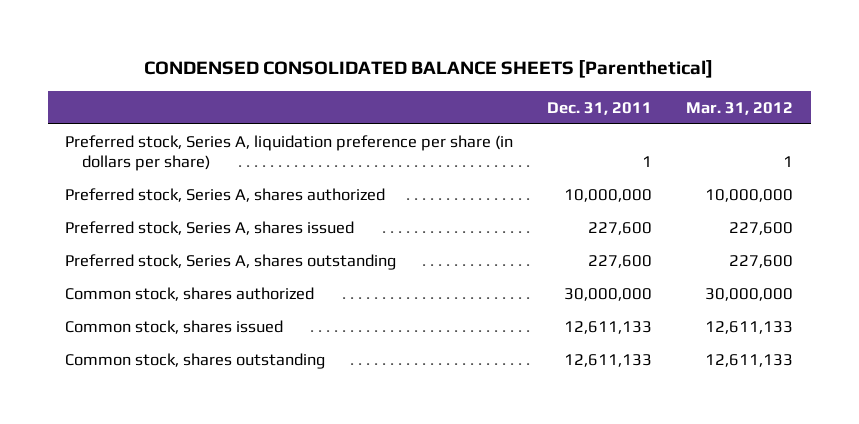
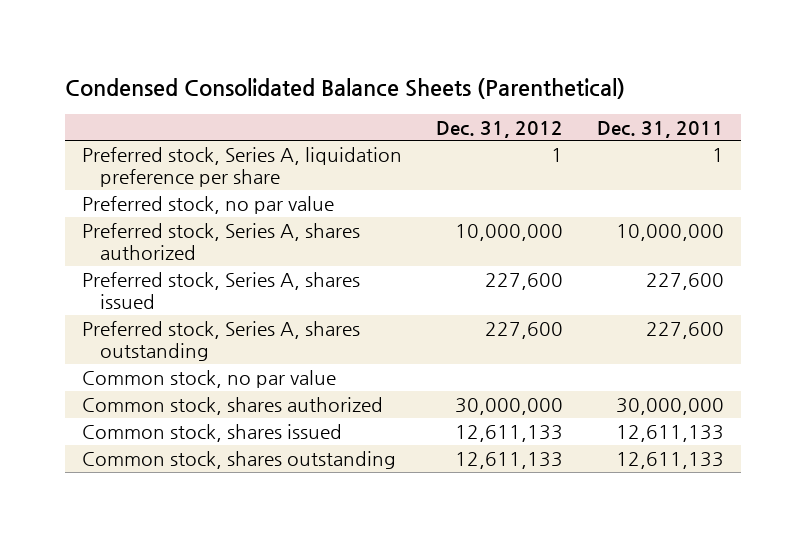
[144,60,714,79] CONDENSED CONSOLIDATED BALANCE SHEETS [Parenthetical] -> [65,77,626,99] Condensed Consolidated Balance Sheets (Parenthetical)
[686,101,794,115] Mar. 31, 2012 -> none
none -> [436,120,564,138] Dec. 31, 2012
[65,134,514,171] Preferred stock, Series A, liquidation preference per share (in dollars per share) -> [82,146,403,188] Preferred stock, Series A, liquidation preference per share
none -> [82,195,335,214] Preferred stock, no par value
none -> [82,369,337,388] Common stock, no par value

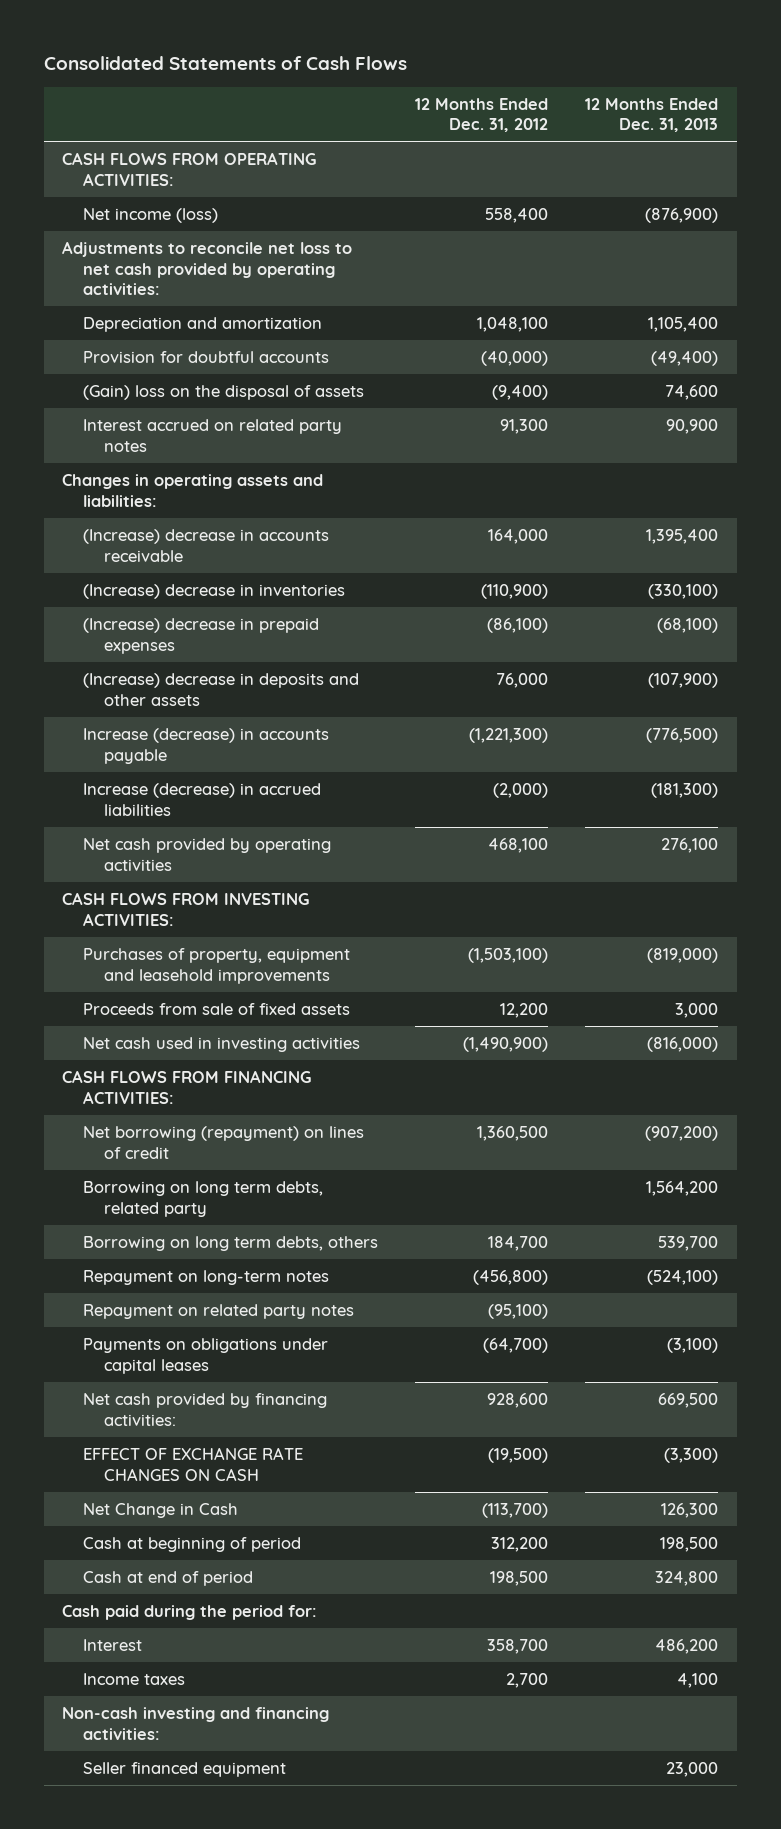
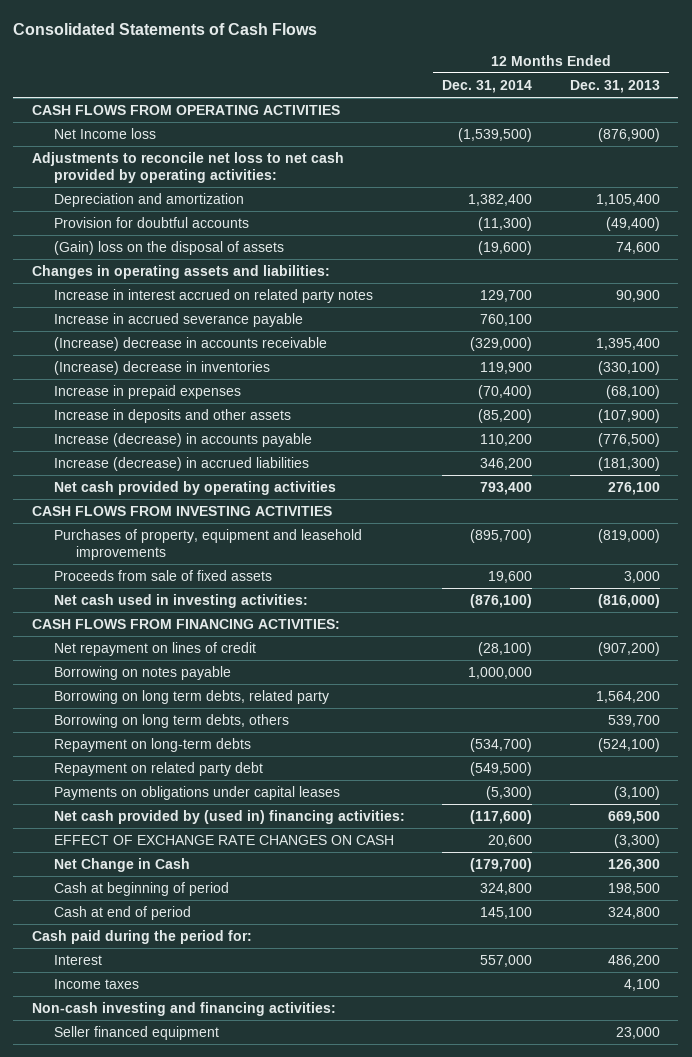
[415,97,549,133] 12 Months Ended Dec. 31, 2012 -> none
none -> [442,79,533,93] Dec. 31, 2014
[62,151,317,186] CASH FLOWS FROM OPERATING ACTIVITIES: -> [31,104,340,115] CASH FLOWS FROM OPERATING ACTIVITIES
[83,207,219,223] Net income (loss) -> [54,127,157,139] Net Income loss
[83,418,343,452] Interest accrued on related party notes -> none
none -> [54,288,374,303] Increase in interest accrued on related party notes
none -> [54,312,304,327] Increase in accrued severance payable
[83,617,320,654] (Increase) decrease in prepaid expenses -> [54,384,242,399] Increase in prepaid expenses
[83,672,360,706] (Increase) decrease in deposits and other assets -> [54,408,292,423] Increase in deposits and other assets
[62,891,310,926] CASH FLOWS FROM INVESTING ACTIVITIES: -> [31,505,332,516] CASH FLOWS FROM INVESTING ACTIVITIES
[83,1036,361,1052] Net cash used in investing activities -> [54,593,309,608] Net cash used in investing activities:
[83,1125,365,1159] Net borrowing (repayment) on lines of credit -> [54,641,257,656] Net repayment on lines of credit
none -> [54,665,232,680] Borrowing on notes payable
[83,1269,330,1285] Repayment on long-term notes -> [54,737,252,752] Repayment on long-term debts
[83,1303,355,1319] Repayment on related party notes -> [54,761,264,776] Repayment on related party debt
[83,1392,328,1426] Net cash provided by financing activities: -> [54,809,406,824] Net cash provided by (used in) financing activities:

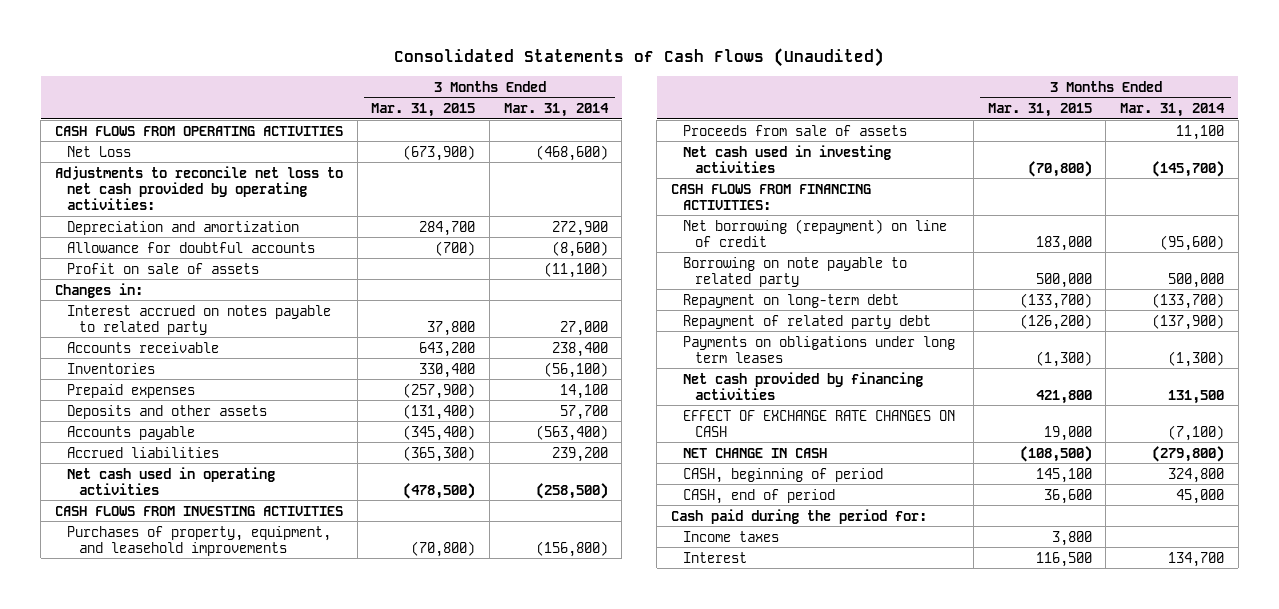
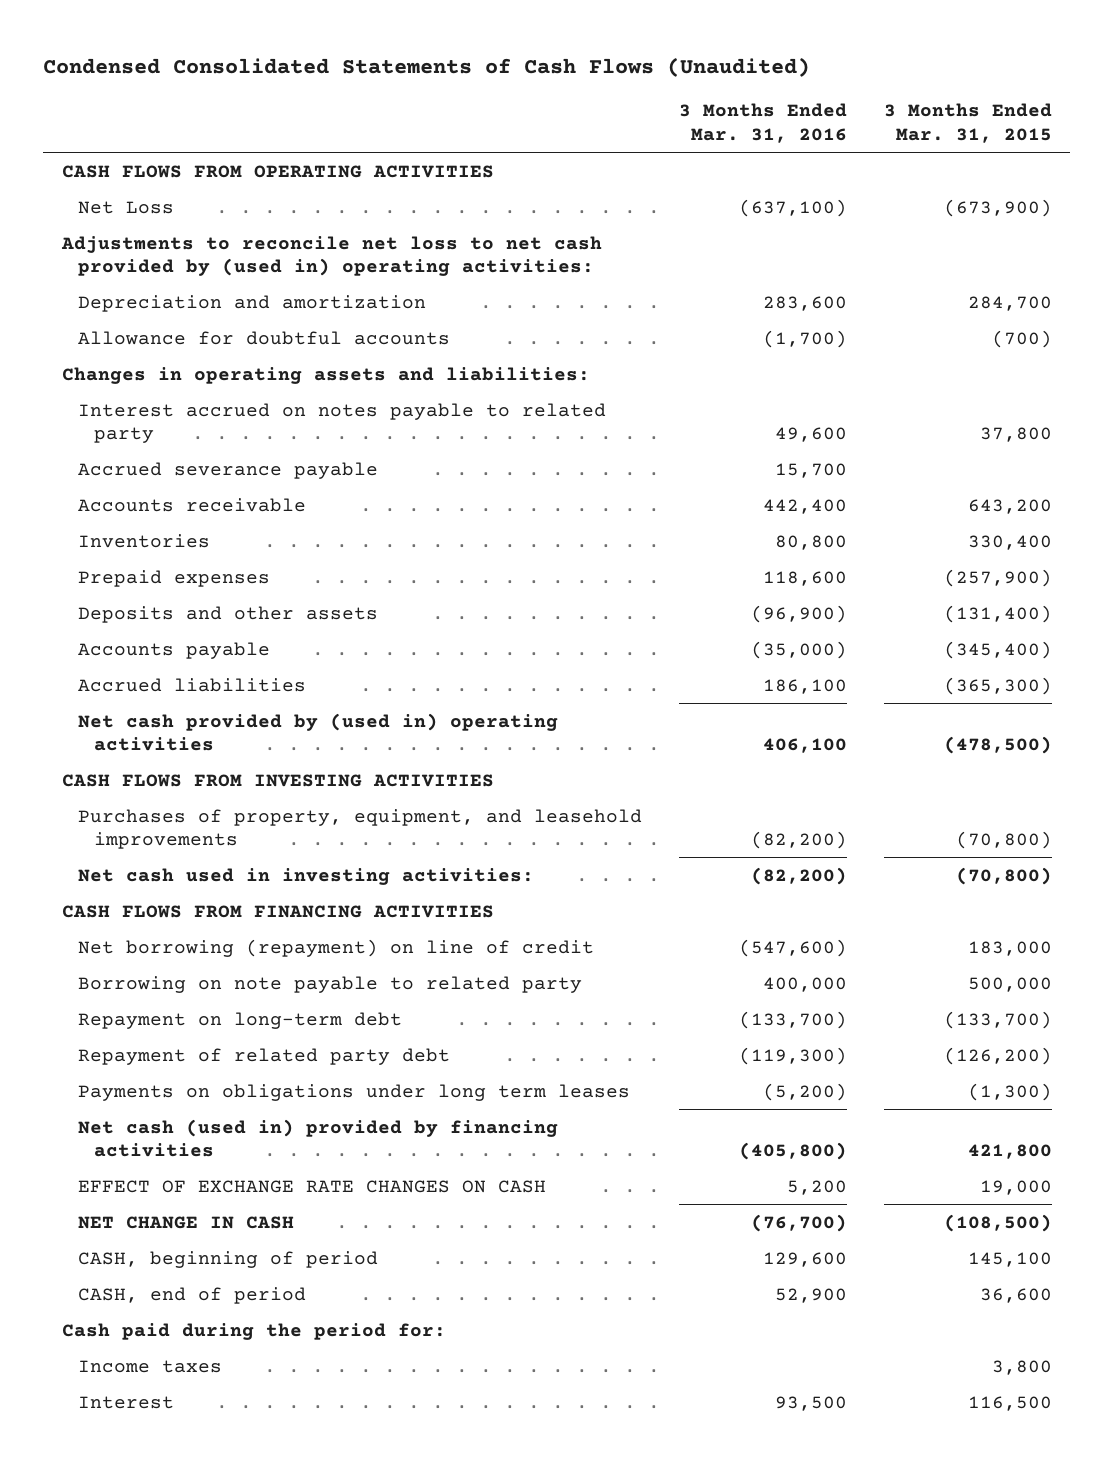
[394,48,885,68] Consolidated Statements of Cash Flows (Unaudited) -> [43,57,811,78] Condensed Consolidated Statements of Cash Flows (Unaudited)
[503,103,609,118] Mar. 31, 2014 -> none
none -> [678,103,847,143] 3 Months Ended Mar. 31, 2016
[54,165,343,210] Adjustments to reconcile net loss to net cash provided by operating activities: -> [60,235,602,277] Adjustments to reconcile net loss to net cash provided by (used in) operating activities:
[66,262,259,274] Profit on sale of assets -> none
[54,282,143,298] Changes in: -> [61,366,590,384] Changes in operating assets and liabilities:
none -> [77,461,378,479] Accrued severance payable
[66,466,275,495] Net cash used in operating activities -> [77,712,558,752] Net cash provided by (used in) operating activities
[683,124,908,136] Proceeds from sale of assets -> none
[683,144,892,173] Net cash used in investing activities -> [77,867,534,885] Net cash used in investing activities:
[671,183,872,210] CASH FLOWS FROM FINANCING ACTIVITIES: -> [61,904,494,918] CASH FLOWS FROM FINANCING ACTIVITIES
[683,371,924,400] Net cash provided by financing activities -> [77,1118,558,1158] Net cash (used in) provided by financing activities

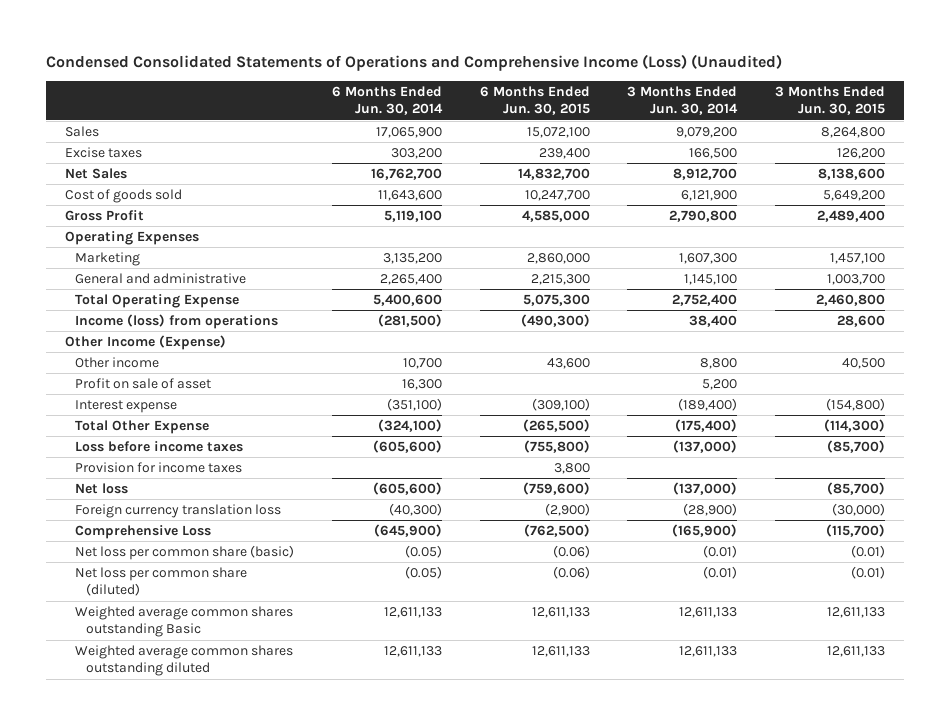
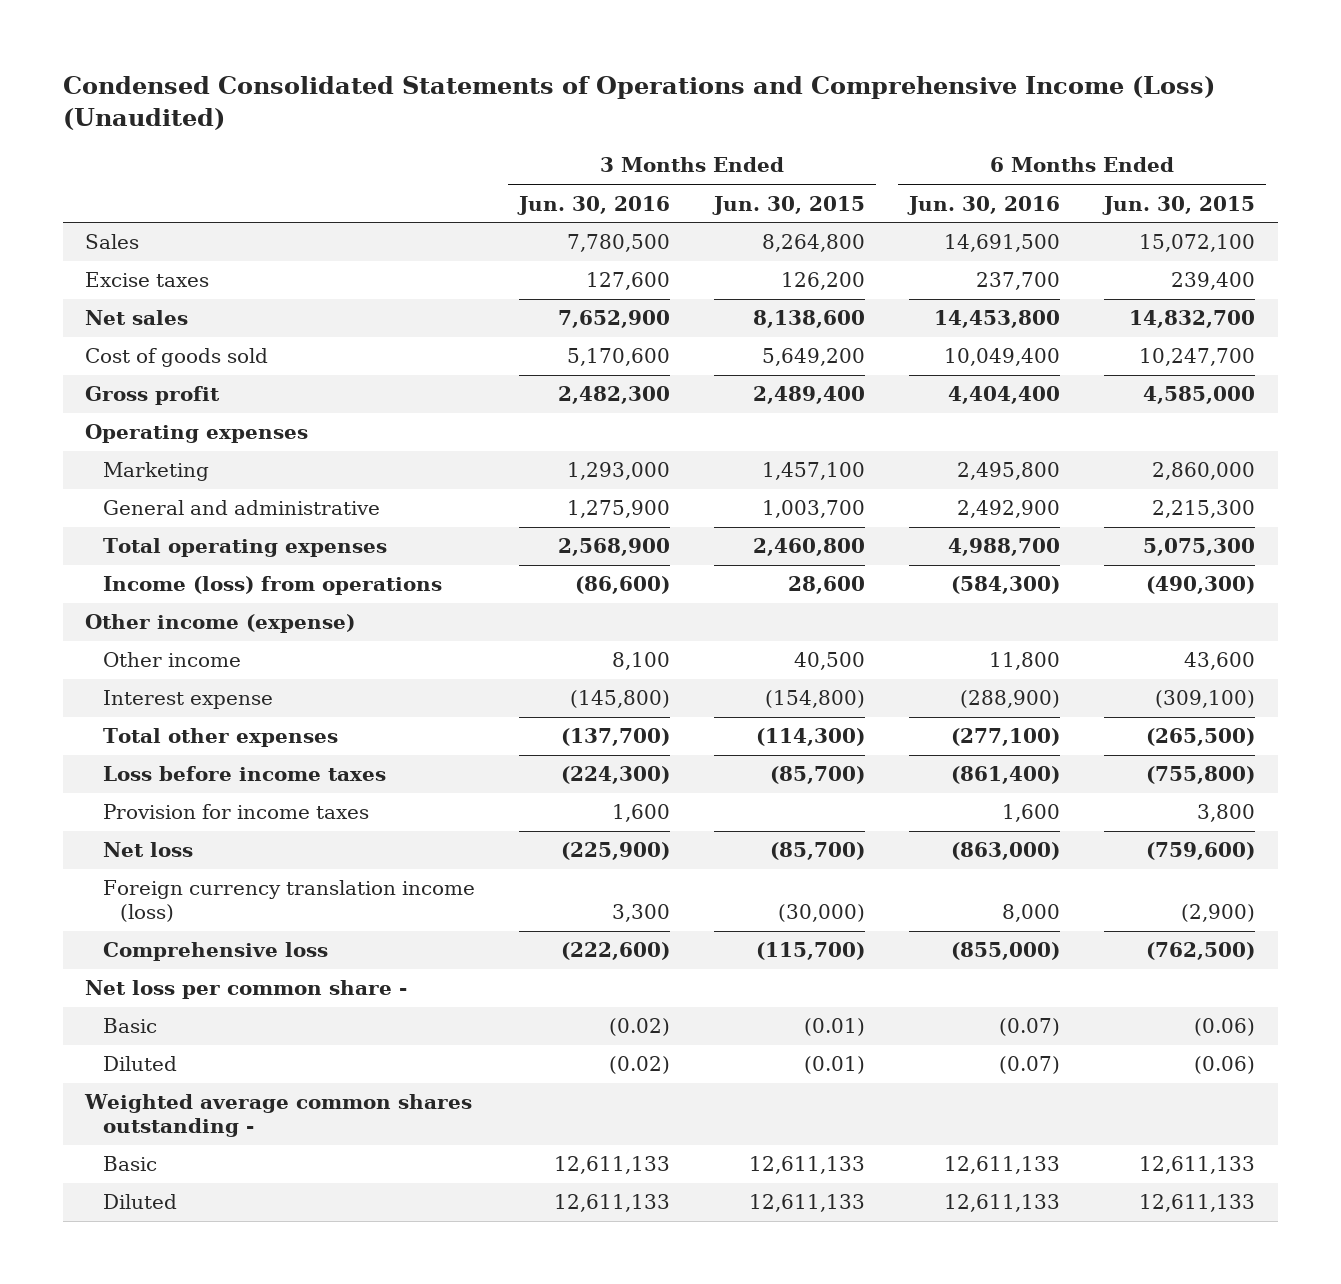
[331,86,443,116] 6 Months Ended Jun. 30, 2014 -> none
[627,86,739,116] 3 Months Ended Jun. 30, 2014 -> none
none -> [516,195,670,215] Jun. 30, 2016
none -> [907,195,1061,215] Jun. 30, 2016
[64,168,127,180] Net Sales -> [85,310,189,326] Net sales
[64,210,144,222] Gross Profit -> [85,386,221,406] Gross profit
[64,231,199,246] Operating Expenses -> [85,424,309,444] Operating expenses
[75,294,240,309] Total Operating Expense -> [102,538,387,558] Total operating expenses
[64,335,226,351] Other Income (Expense) -> [85,614,356,634] Other income (expense)
[75,378,212,390] Profit on sale of asset -> none
[75,420,210,435] Total Other Expense -> [102,728,338,748] Total other expenses
[75,504,282,519] Foreign currency translation loss -> [102,880,475,923] Foreign currency translation income (loss)
[75,525,212,540] Comprehensive Loss -> [102,942,328,962] Comprehensive loss
none -> [85,980,408,1000] Net loss per common share -
[75,545,295,561] Net loss per common share (basic) -> [102,1018,157,1034] Basic
[75,567,248,597] Net loss per common share (diluted) -> [102,1056,177,1072] Diluted
none -> [84,1094,473,1138] Weighted average common shares outstanding -
[75,606,294,638] Weighted average common shares outstanding Basic -> [102,1156,157,1172] Basic
[75,645,294,677] Weighted average common shares outstanding diluted -> [102,1194,177,1210] Diluted

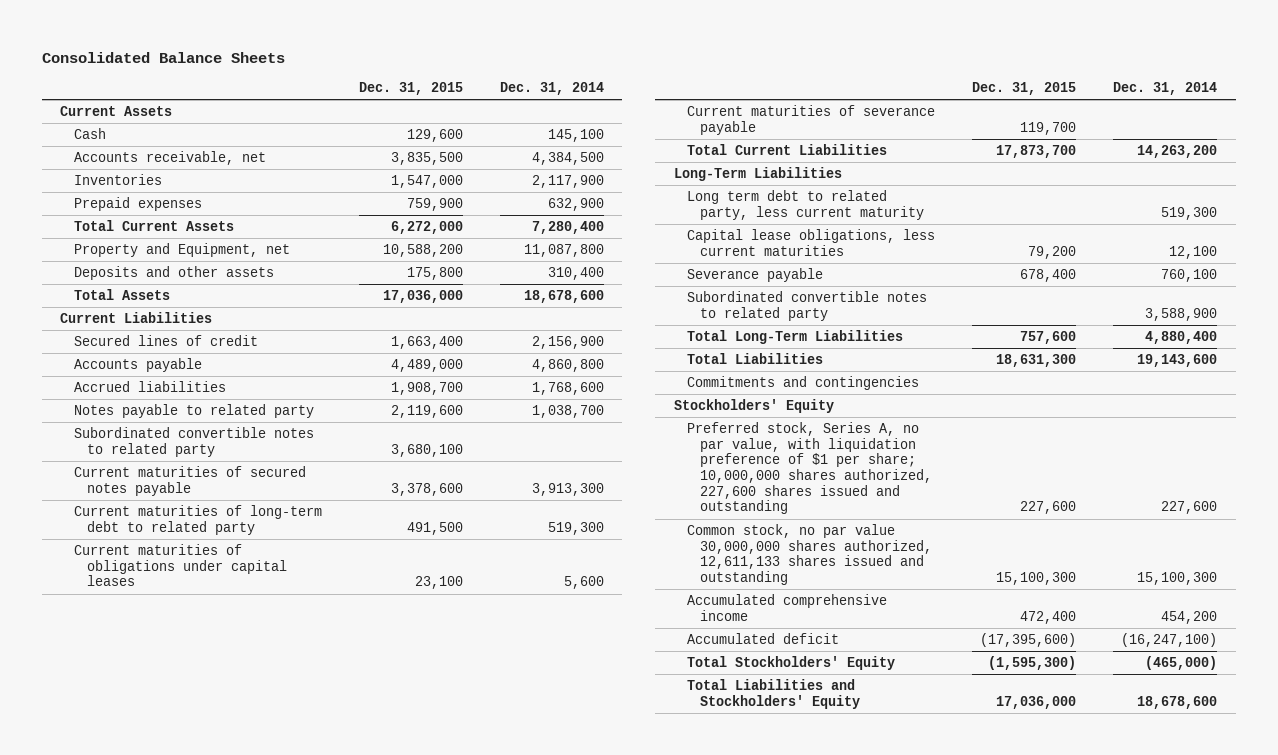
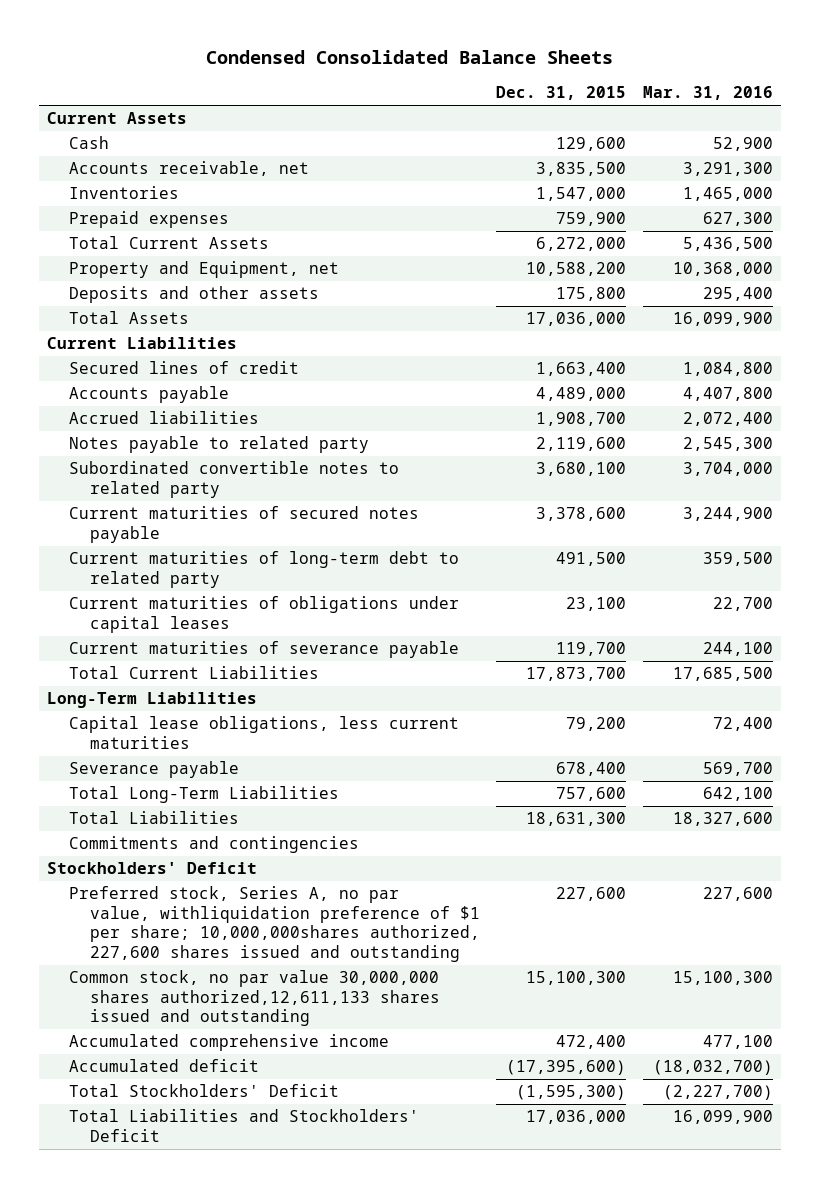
[41,51,285,63] Consolidated Balance Sheets -> [205,49,613,64] Condensed Consolidated Balance Sheets
[499,82,604,96] Dec. 31, 2014 -> none
none -> [642,86,773,101] Mar. 31, 2016
[687,190,925,220] Long term debt to related party, less current maturity -> none
[687,291,928,321] Subordinated convertible notes to related party -> none
[673,399,834,414] Stockholders' Equity -> [47,862,258,875] Stockholders' Deficit
[687,422,933,515] Preferred stock, Series A, no par value, with liquidation preference of $1 per share; 10,000,000 shares authorized, 227,600 shares issued and outstanding -> [68,886,481,962] Preferred stock, Series A, no par value, withliquidation preference of $1 per share; 10,000,000shares authorized, 227,600 shares issued and outstanding
[687,524,933,586] Common stock, no par value 30,000,000 shares authorized, 12,611,133 shares issued and outstanding -> [68,970,441,1027] Common stock, no par value 30,000,000 shares authorized,12,611,133 shares issued and outstanding
[687,656,896,671] Total Stockholders' Equity -> [68,1084,339,1098] Total Stockholders' Deficit
[687,679,861,709] Total Liabilities and Stockholders' Equity -> [68,1109,419,1142] Total Liabilities and Stockholders' Deficit

